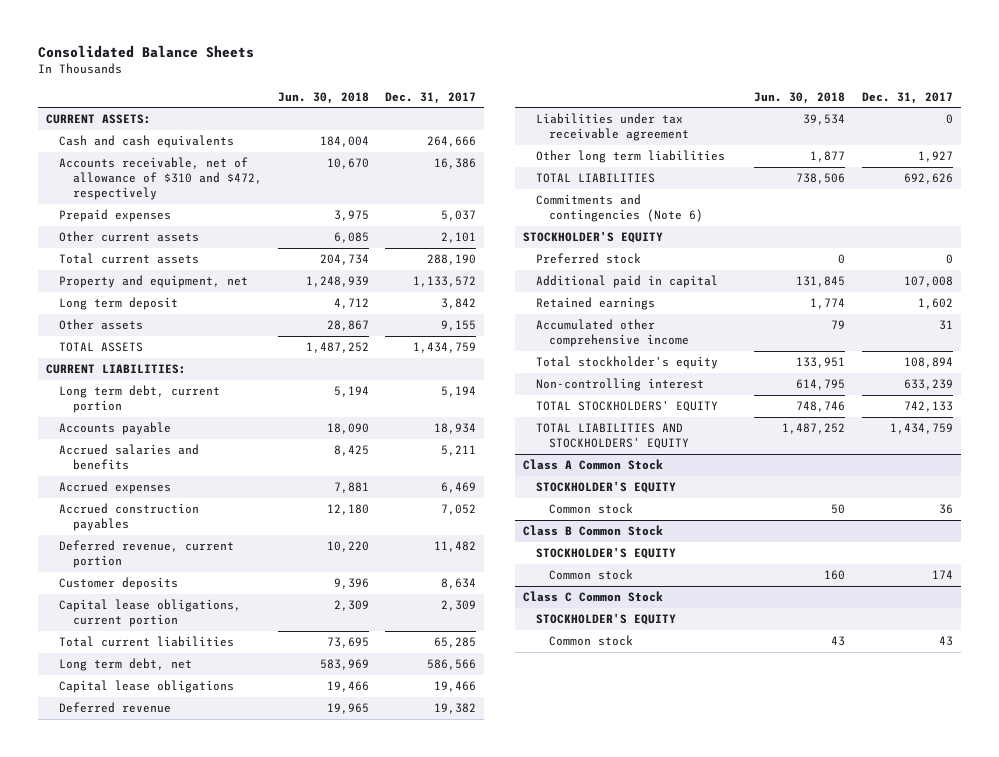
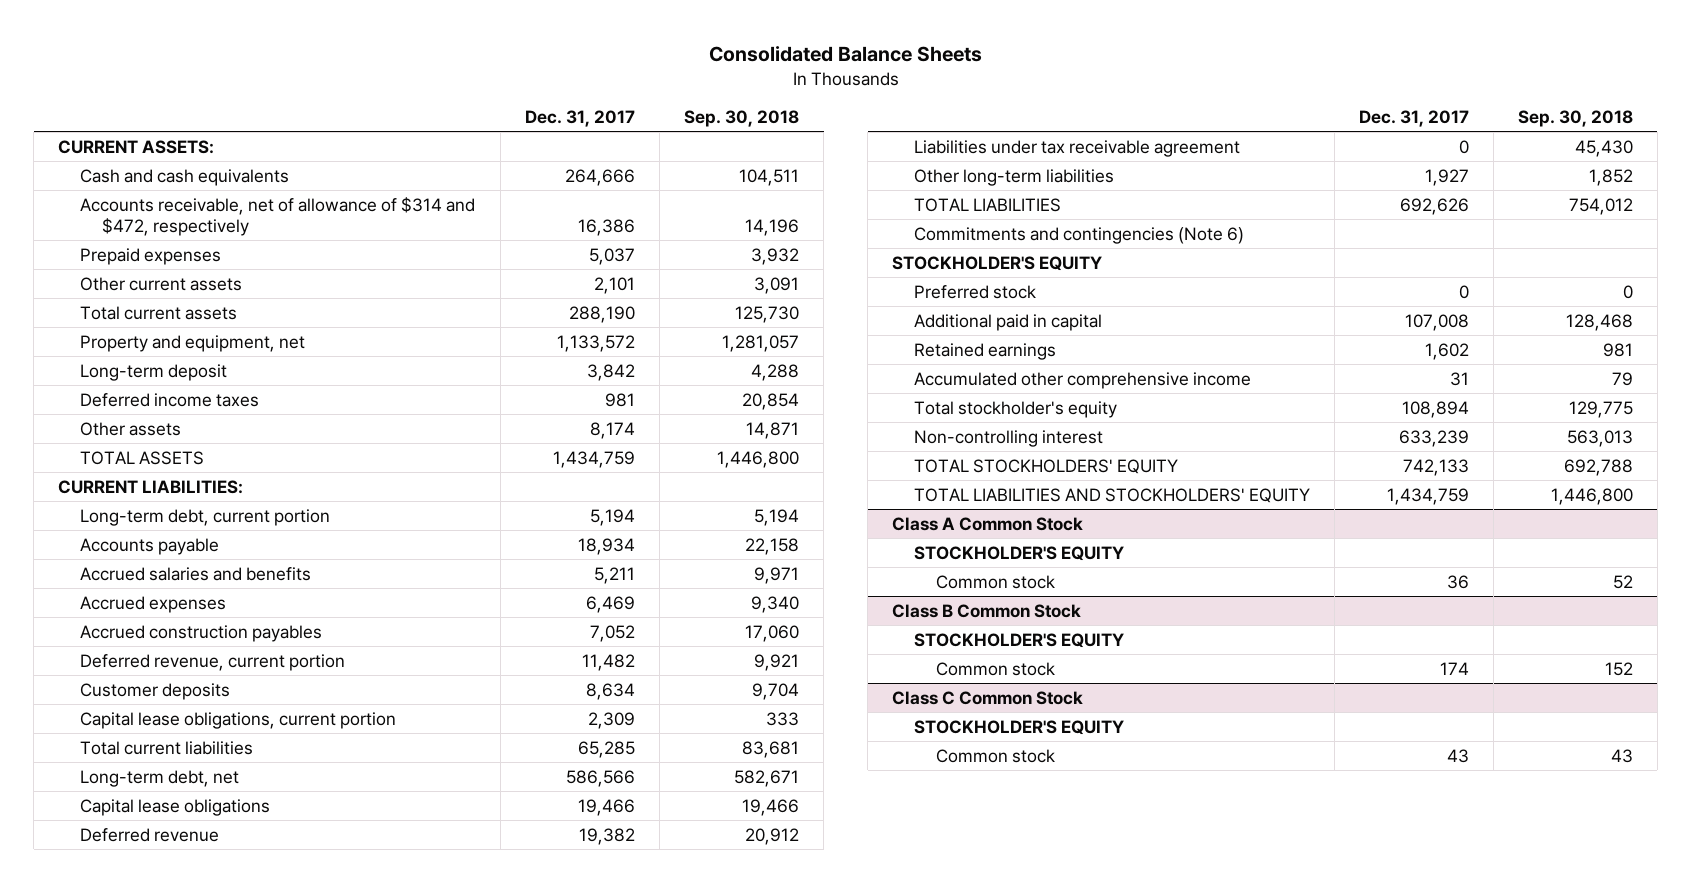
[277,91,369,104] Jun. 30, 2018 -> none
none -> [684,110,800,128] Sep. 30, 2018
[59,157,262,201] Accounts receivable, net of allowance of $310 and $472, respectively -> [80,196,476,236] Accounts receivable, net of allowance of $314 and $472, respectively
[59,297,179,311] Long term deposit -> [80,363,228,381] Long-term deposit
none -> [80,392,260,407] Deferred income taxes
[441,320,477,332] 9,155 -> [590,421,636,439] 8,174
[59,385,221,414] Long term debt, current portion -> [80,508,331,526] Long-term debt, current portion
[59,658,193,672] Long term debt, net -> [80,769,240,787] Long-term debt, net
[535,150,725,164] Other long term liabilities -> [913,168,1114,186] Other long-term liabilities

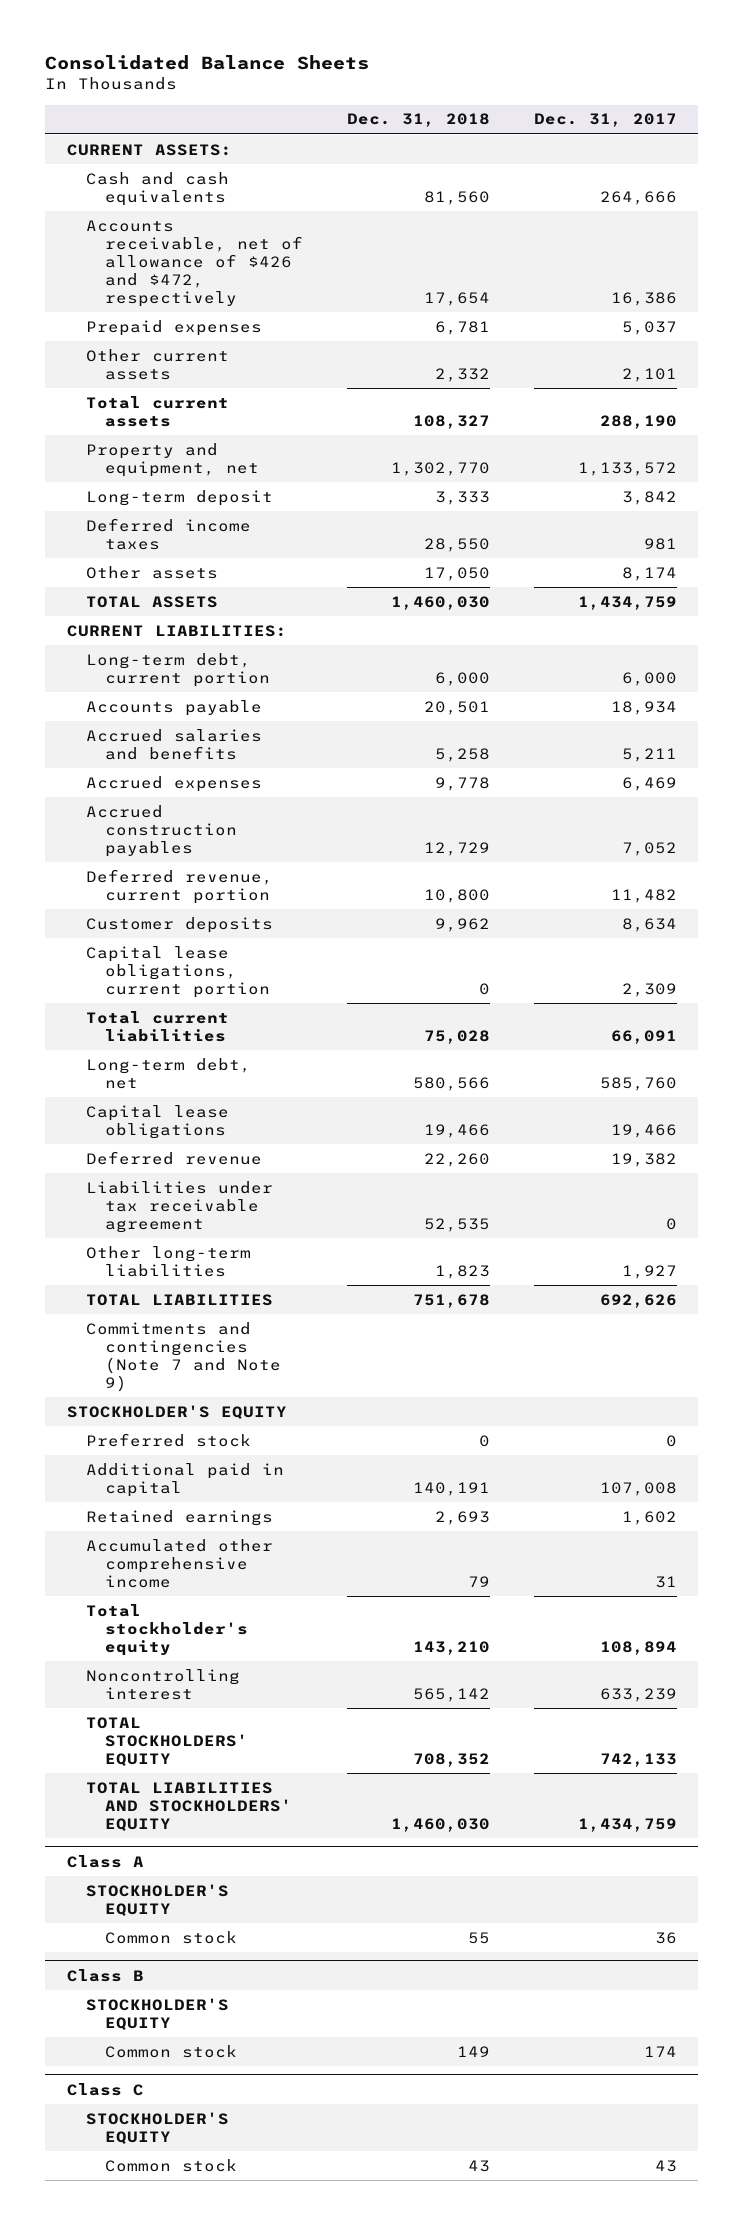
[684,110,800,128] Sep. 30, 2018 -> none
none -> [346,113,490,128] Dec. 31, 2018
[80,196,476,236] Accounts receivable, net of allowance of $314 and $472, respectively -> [86,219,304,307] Accounts receivable, net of allowance of $426 and $472, respectively
[590,508,636,526] 5,194 -> [621,671,677,686] 6,000
[578,740,636,758] 65,285 -> [610,1029,677,1044] 66,091
[566,769,636,787] 586,566 -> [599,1076,677,1091] 585,760
[913,226,1244,244] Commitments and contingencies (Note 6) -> [86,1321,282,1392] Commitments and contingencies (Note 7 and Note 9)
[913,429,1103,447] Non-controlling interest -> [86,1668,241,1700] Noncontrolling interest
[892,516,1084,531] Class A Common Stock -> [67,1854,145,1868] Class A
[892,603,1082,618] Class B Common Stock -> [67,1968,145,1982] Class B
[892,690,1084,705] Class C Common Stock -> [67,2082,145,2096] Class C

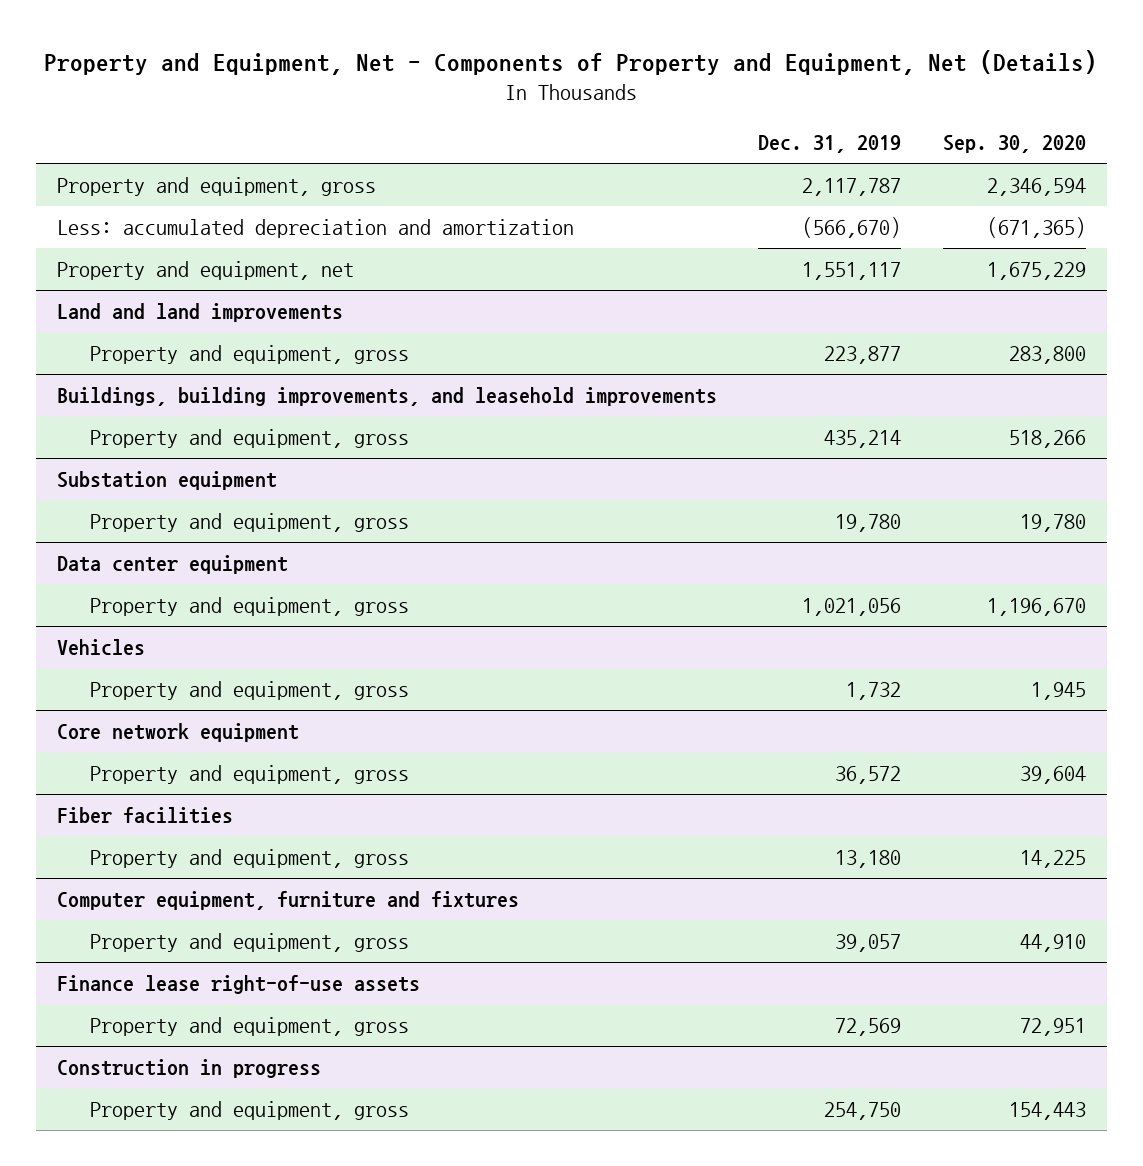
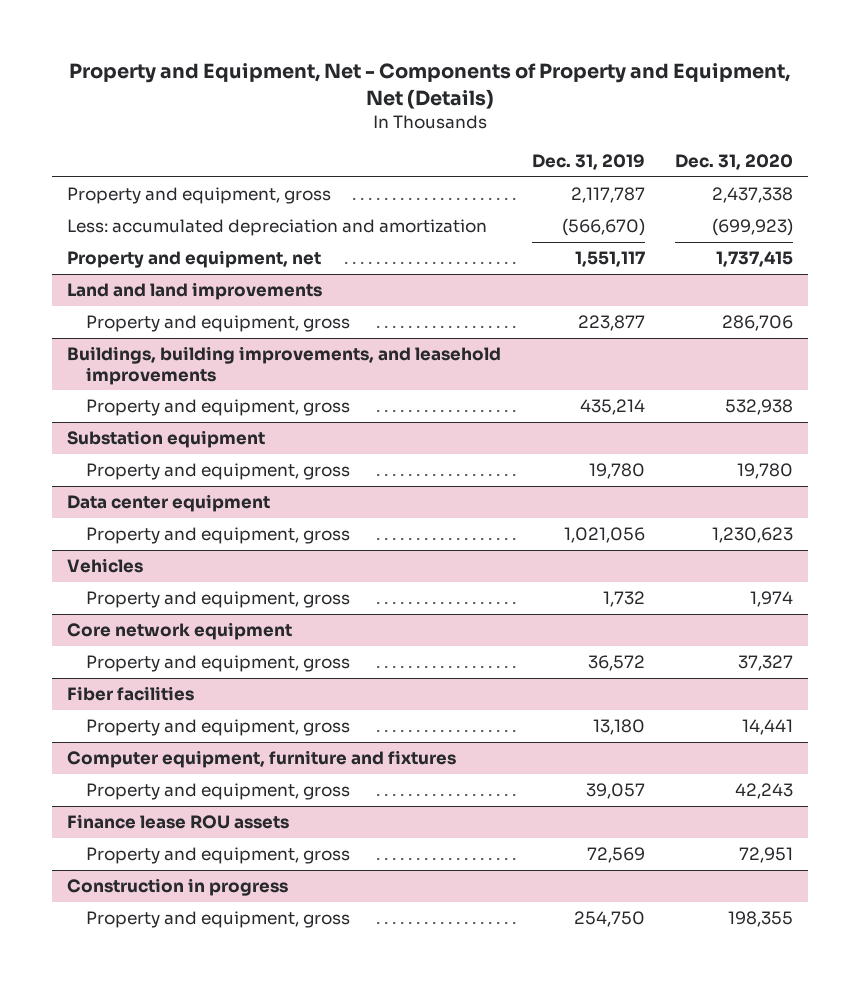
[942,134,1086,153] Sep. 30, 2020 -> none
none -> [675,153,794,170] Dec. 31, 2020
[56,975,420,995] Finance lease right-of-use assets -> [67,814,290,830] Finance lease ROU assets

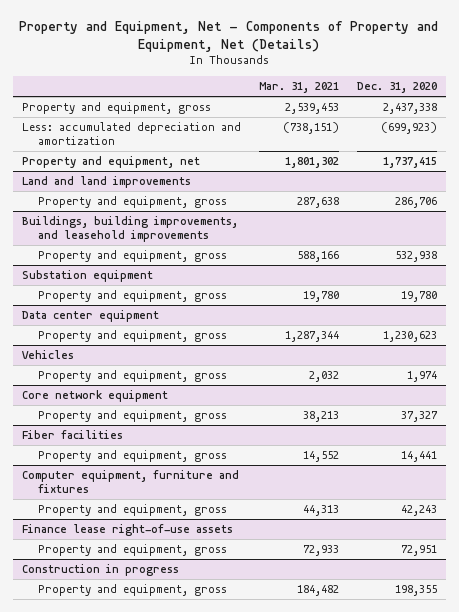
[531,153,645,170] Dec. 31, 2019 -> none
none -> [258,82,339,94] Mar. 31, 2021
[67,814,290,830] Finance lease ROU assets -> [21,524,233,537] Finance lease right-of-use assets

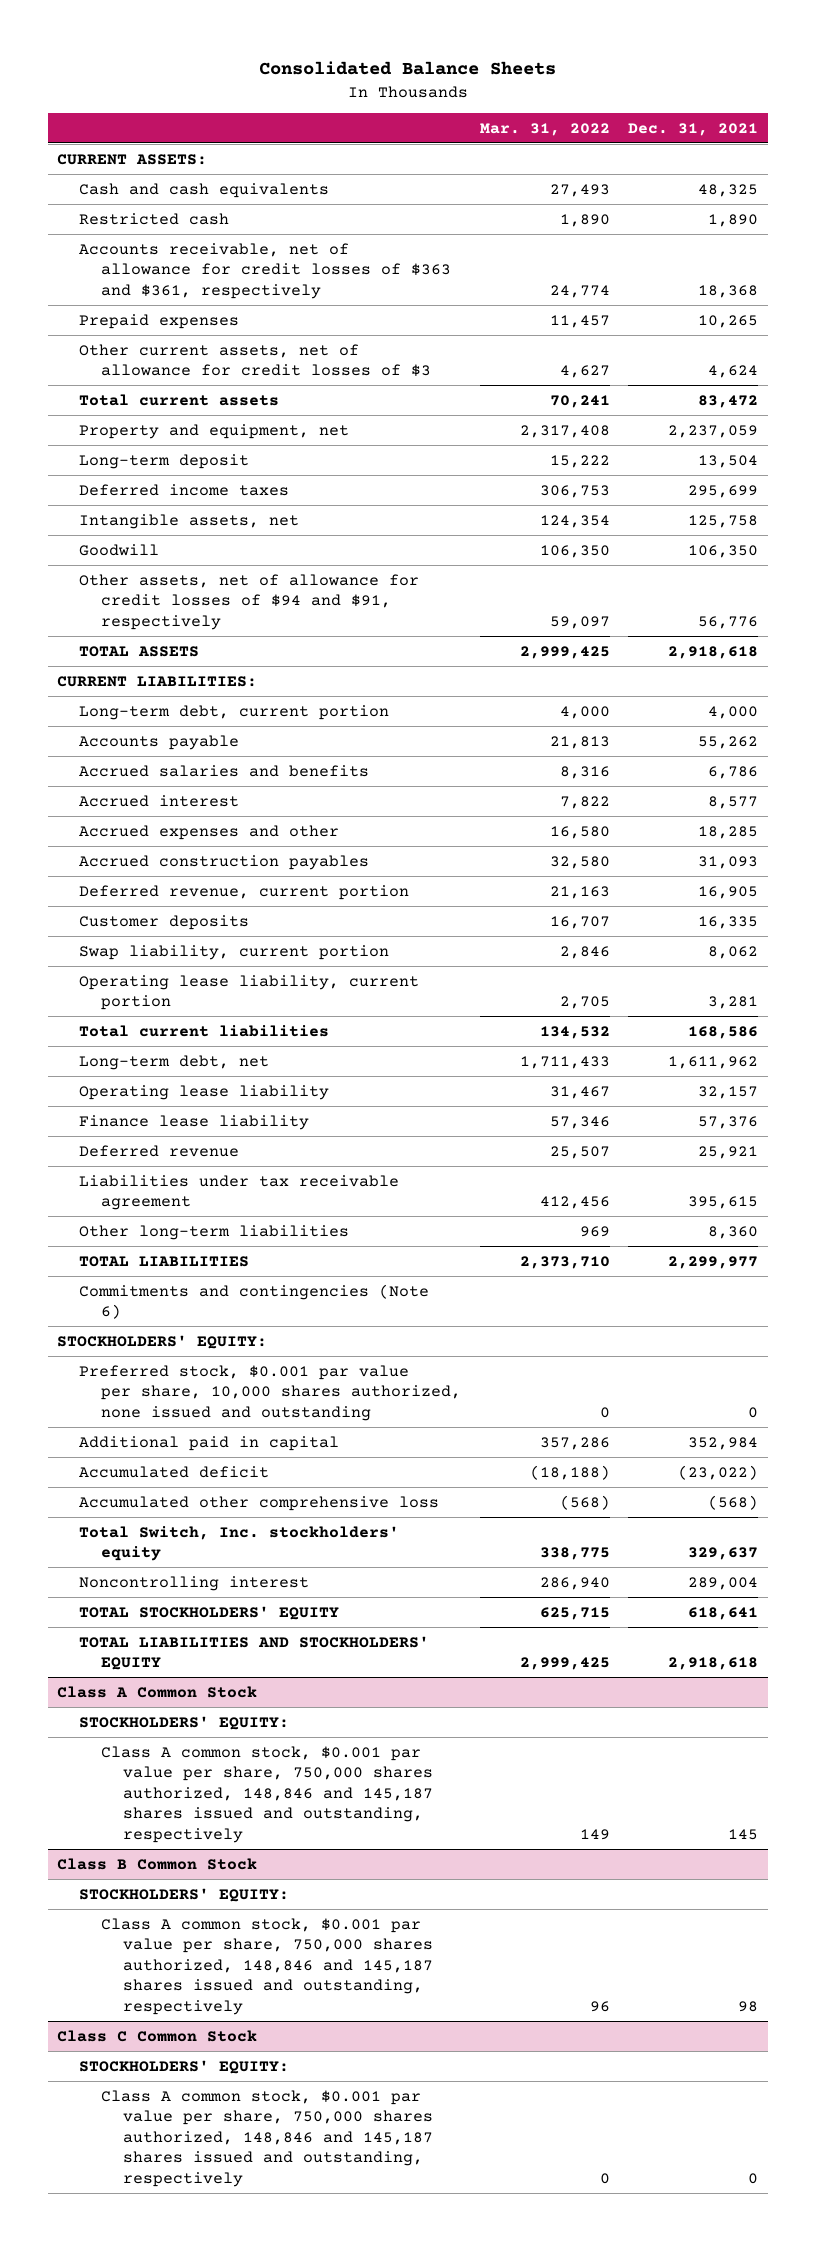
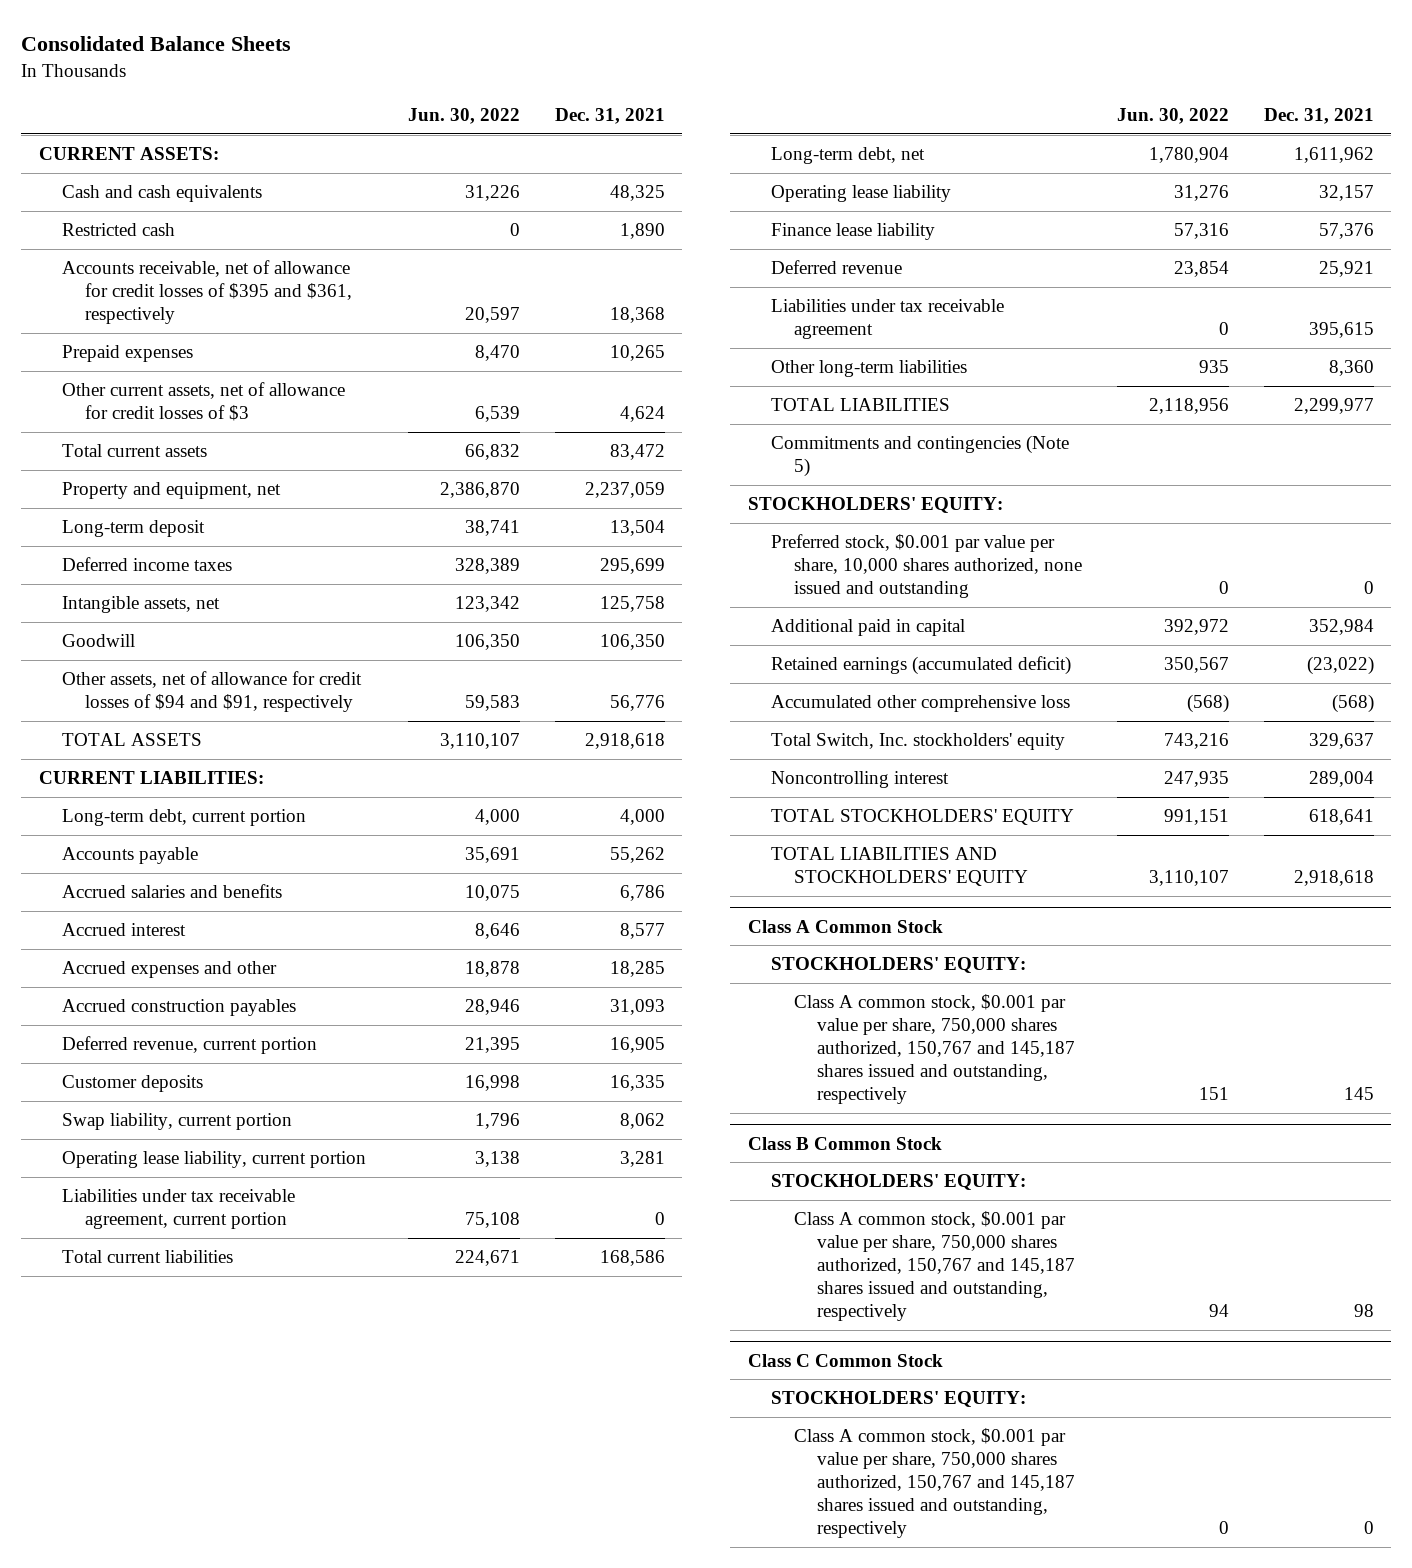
[479,122,610,136] Mar. 31, 2022 -> none
none -> [407,107,520,124] Jun. 30, 2022
[79,242,451,299] Accounts receivable, net of allowance for credit losses of $363 and $361, respectively -> [61,260,352,325] Accounts receivable, net of allowance for credit losses of $395 and $361, respectively
none -> [61,1189,295,1230] Liabilities under tax receivable agreement, current portion
[79,1283,430,1320] Commitments and contingencies (Note 6) -> [770,435,1069,478] Commitments and contingencies (Note 5)
[79,1465,270,1478] Accumulated deficit -> [770,656,1071,676] Retained earnings (accumulated deficit)
[100,1745,433,1844] Class A common stock, $0.001 par value per share, 750,000 shares authorized, 148,846 and 145,187 shares issued and outstanding, respectively -> [793,994,1075,1105] Class A common stock, $0.001 par value per share, 750,000 shares authorized, 150,767 and 145,187 shares issued and outstanding, respectively
[100,1917,433,2016] Class A common stock, $0.001 par value per share, 750,000 shares authorized, 148,846 and 145,187 shares issued and outstanding, respectively -> [793,1211,1075,1322] Class A common stock, $0.001 par value per share, 750,000 shares authorized, 150,767 and 145,187 shares issued and outstanding, respectively
[100,2089,433,2188] Class A common stock, $0.001 par value per share, 750,000 shares authorized, 148,846 and 145,187 shares issued and outstanding, respectively -> [793,1428,1075,1539] Class A common stock, $0.001 par value per share, 750,000 shares authorized, 150,767 and 145,187 shares issued and outstanding, respectively

